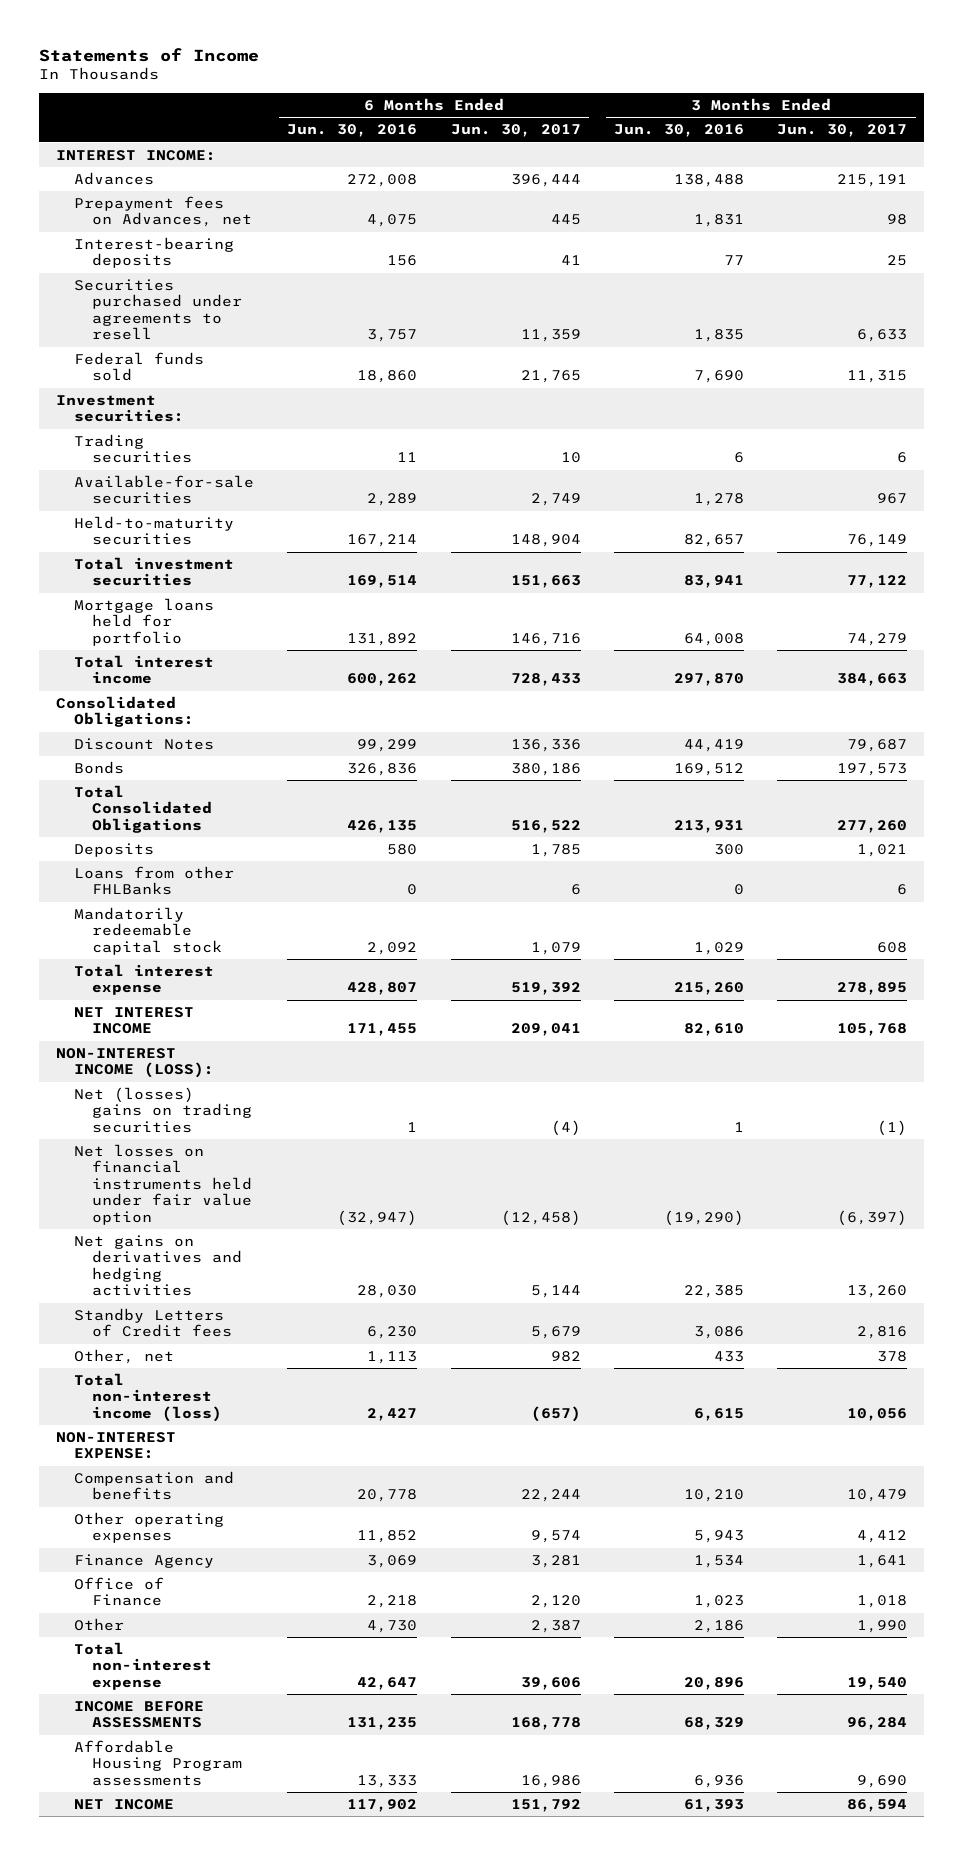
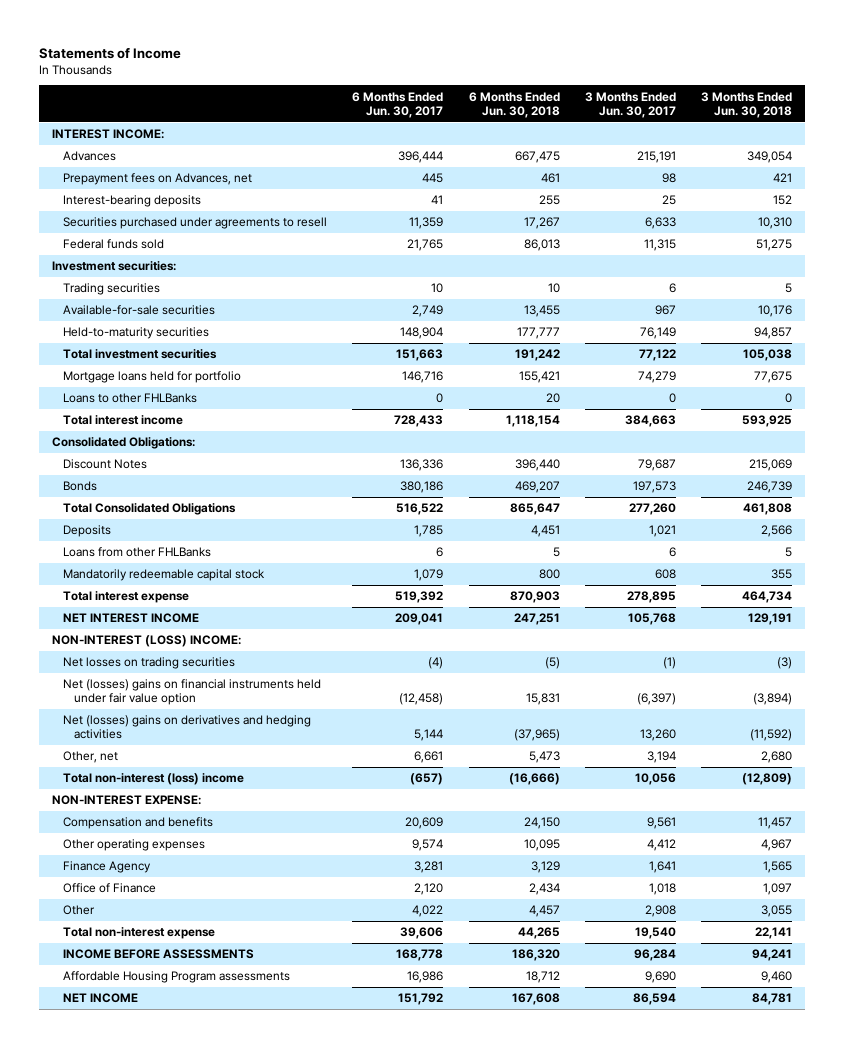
[287,124,418,138] Jun. 30, 2016 -> none
[614,124,745,138] Jun. 30, 2016 -> none
none -> [468,91,560,118] 6 Months Ended Jun. 30, 2018
none -> [701,91,793,118] 3 Months Ended Jun. 30, 2018
none -> [62,393,197,404] Loans to other FHLBanks
[74,1307,233,1338] Standby Letters of Credit fees -> none
[55,1047,215,1079] NON-INTEREST INCOME (LOSS): -> [51,635,241,648] NON-INTEREST (LOSS) INCOME:
[74,1086,253,1133] Net (losses) gains on trading securities -> [62,657,235,670] Net losses on trading securities
[74,1143,253,1225] Net losses on financial instruments held under fair value option -> [62,679,321,706] Net (losses) gains on financial instruments held under fair value option
[74,1234,243,1297] Net gains on derivatives and hedging activities -> [62,715,311,740] Net (losses) gains on derivatives and hedging activities
[550,1350,581,1362] 982 -> [414,751,444,764] 6,661
[877,1350,908,1362] 378 -> [646,751,676,764] 3,194
[74,1372,223,1422] Total non-interest income (loss) -> [62,773,244,786] Total non-interest (loss) income
[520,1489,581,1503] 22,244 -> [405,817,444,830] 20,609
[847,1489,908,1503] 10,479 -> [646,817,676,830] 9,561
[530,1619,581,1633] 2,387 -> [412,905,444,918] 4,022
[857,1619,908,1633] 1,990 -> [644,905,676,918] 2,908

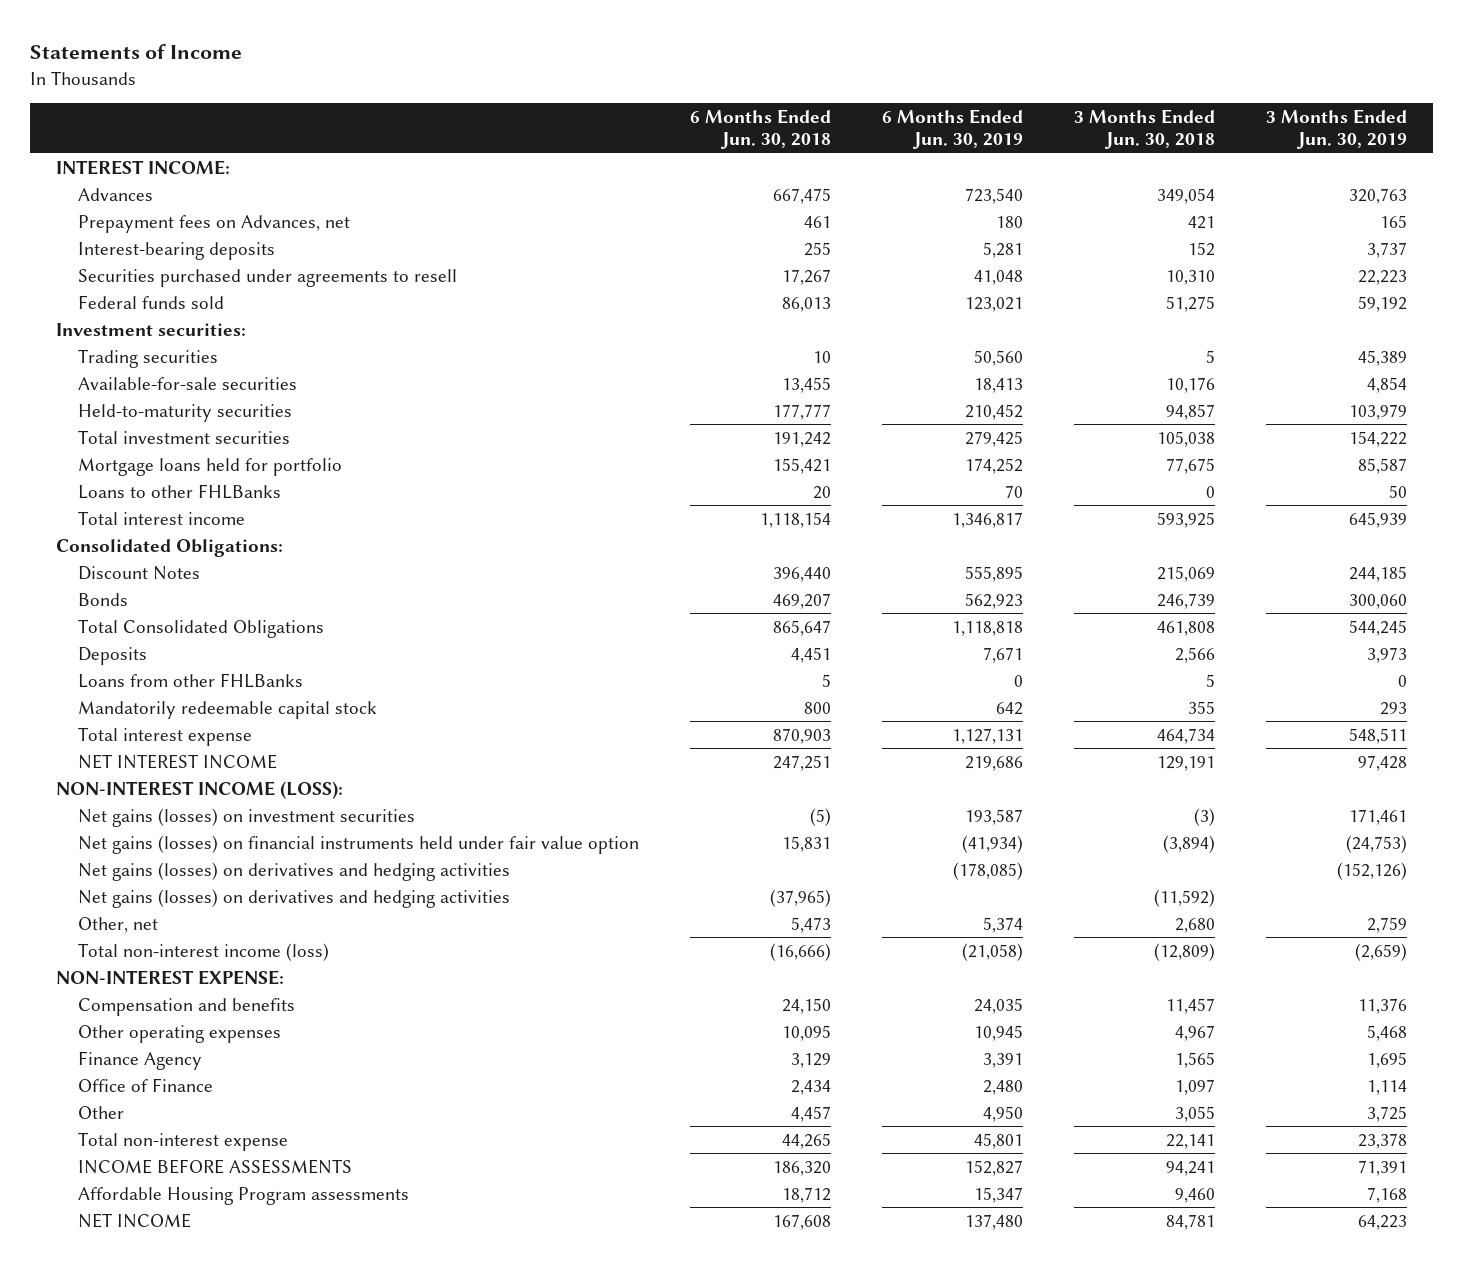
[352,91,444,118] 6 Months Ended Jun. 30, 2017 -> none
[584,91,676,118] 3 Months Ended Jun. 30, 2017 -> none
none -> [882,109,1024,150] 6 Months Ended Jun. 30, 2019
none -> [1266,109,1408,150] 3 Months Ended Jun. 30, 2019
[51,635,241,648] NON-INTEREST (LOSS) INCOME: -> [55,780,343,799] NON-INTEREST INCOME (LOSS):
[62,657,235,670] Net losses on trading securities -> [78,807,416,827] Net gains (losses) on investment securities
[62,679,321,706] Net (losses) gains on financial instruments held under fair value option -> [78,834,640,854] Net gains (losses) on financial instruments held under fair value option
none -> [78,861,511,881] Net gains (losses) on derivatives and hedging activities
[62,715,311,740] Net (losses) gains on derivatives and hedging activities -> [78,888,511,908] Net gains (losses) on derivatives and hedging activities
[62,773,244,786] Total non-interest (loss) income -> [78,942,330,961] Total non-interest income (loss)

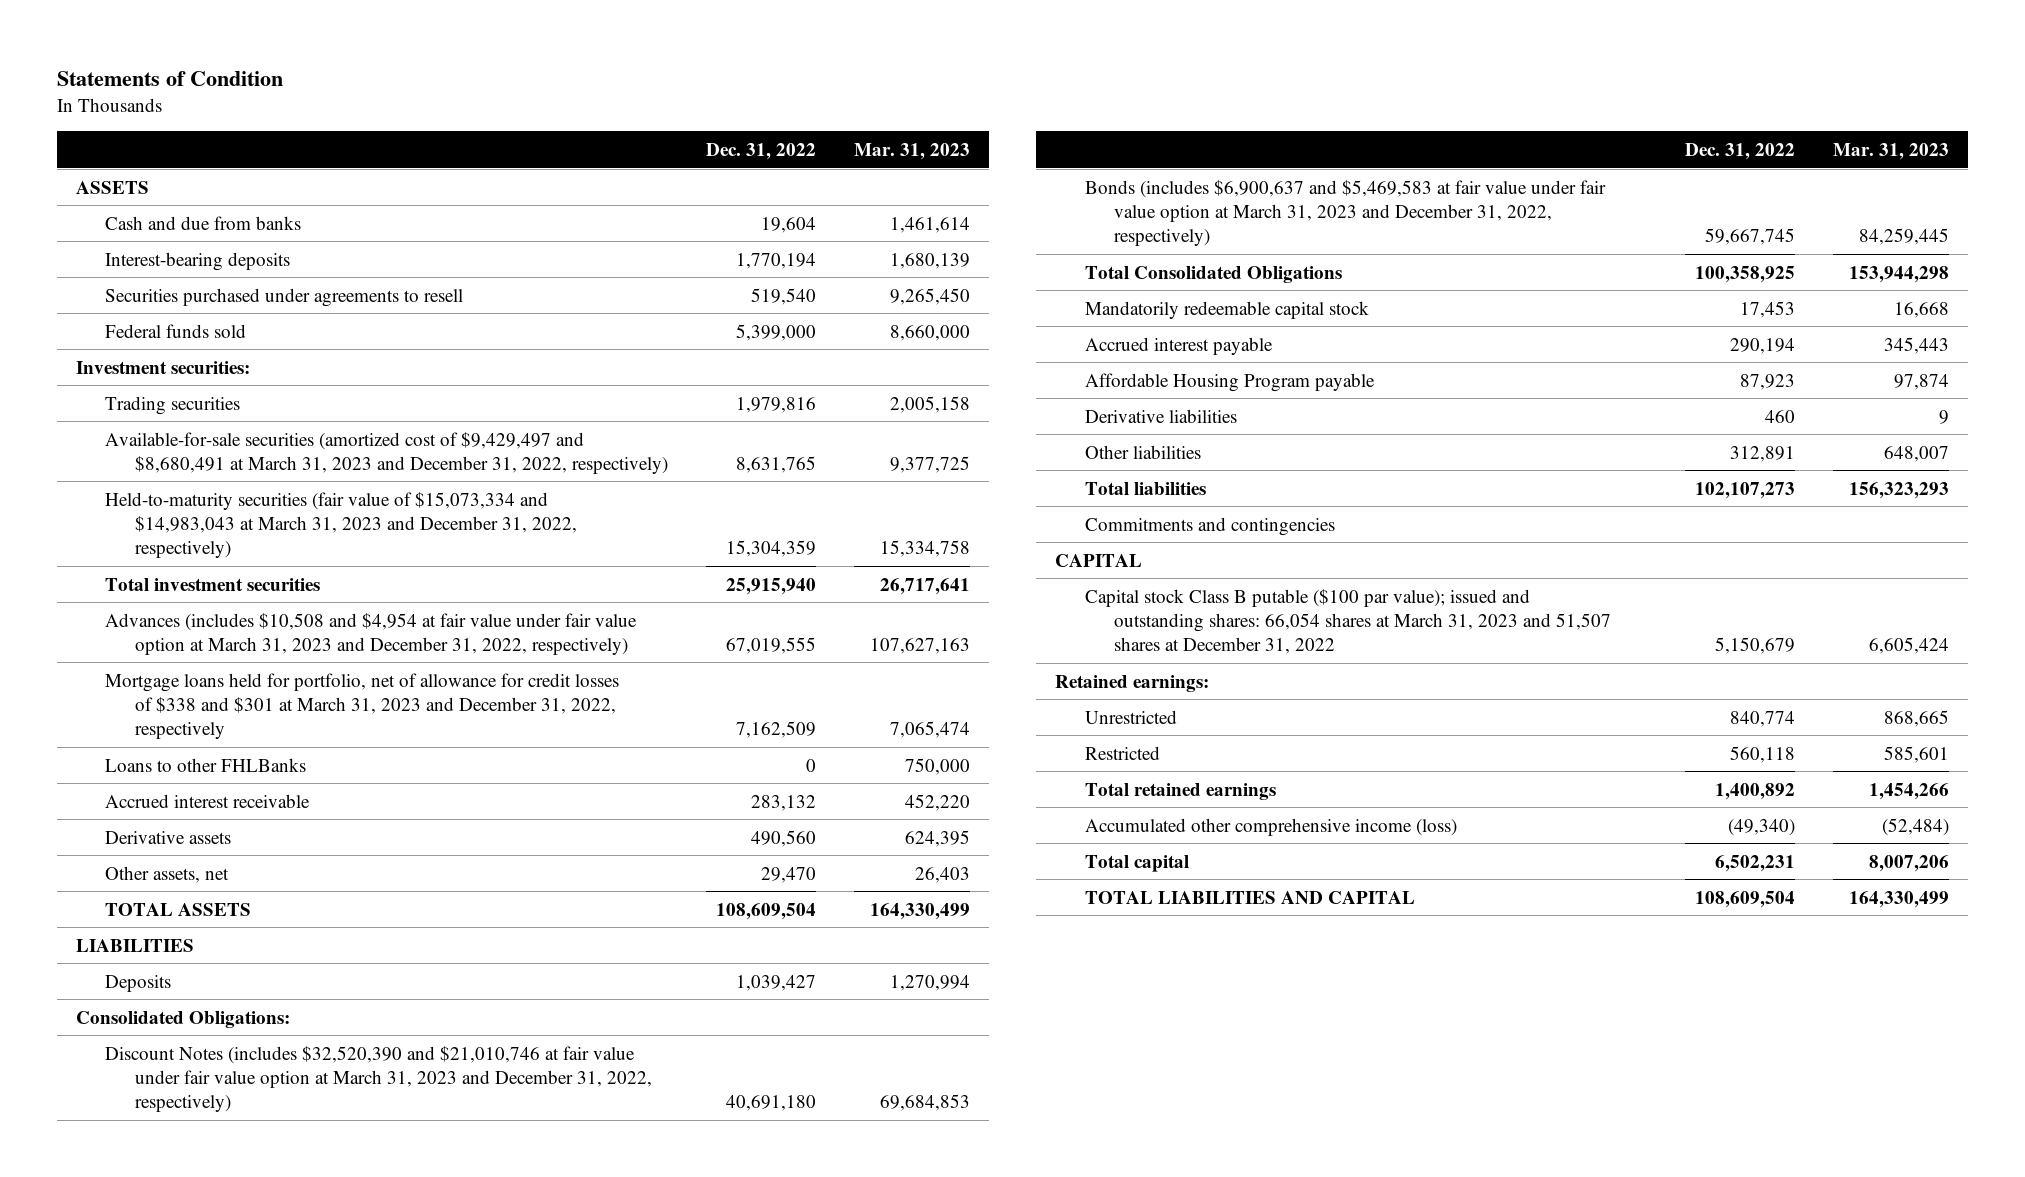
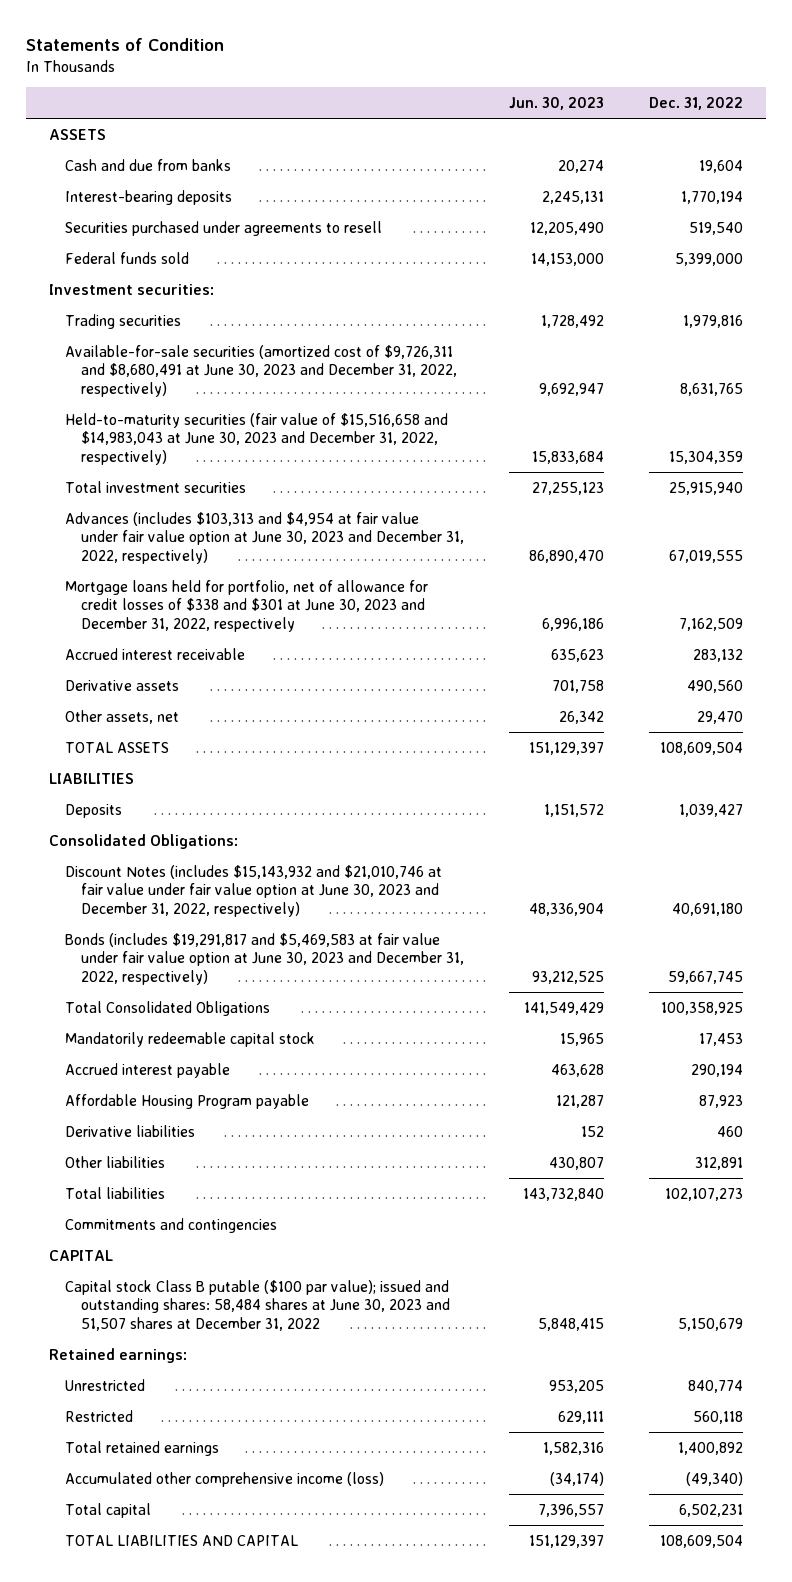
[853,142,970,160] Mar. 31, 2023 -> none
none -> [509,97,605,111] Jun. 30, 2023
[105,431,668,474] Available-for-sale securities (amortized cost of $9,429,497 and $8,680,491 at March 31, 2023 and December 31, 2022, respectively) -> [64,344,457,397] Available-for-sale securities (amortized cost of $9,726,311 and $8,680,491 at June 30, 2023 and December 31, 2022, respectively)
[105,491,577,558] Held-to-maturity securities (fair value of $15,073,334 and $14,983,043 at March 31, 2023 and December 31, 2022, respectively) -> [64,412,448,465] Held-to-maturity securities (fair value of $15,516,658 and $14,983,043 at June 30, 2023 and December 31, 2022, respectively)
[105,757,307,772] Loans to other FHLBanks -> none
[105,612,638,655] Advances (includes $10,508 and $4,954 at fair value under fair value option at March 31, 2023 and December 31, 2022, respectively) -> [64,511,464,564] Advances (includes $103,313 and $4,954 at fair value under fair value option at June 30, 2023 and December 31, 2022, respectively)
[105,672,620,739] Mortgage loans held for portfolio, net of allowance for credit losses of $338 and $301 at March 31, 2023 and December 31, 2022, respectively -> [64,579,428,632] Mortgage loans held for portfolio, net of allowance for credit losses of $338 and $301 at June 30, 2023 and December 31, 2022, respectively
[105,1045,652,1112] Discount Notes (includes $32,520,390 and $21,010,746 at fair value under fair value option at March 31, 2023 and December 31, 2022, respectively) -> [64,864,442,917] Discount Notes (includes $15,143,932 and $21,010,746 at fair value under fair value option at June 30, 2023 and December 31, 2022, respectively)
[1084,179,1606,246] Bonds (includes $6,900,637 and $5,469,583 at fair value under fair value option at March 31, 2023 and December 31, 2022, respectively) -> [64,932,464,985] Bonds (includes $19,291,817 and $5,469,583 at fair value under fair value option at June 30, 2023 and December 31, 2022, respectively)
[1084,588,1612,654] Capital stock Class B putable ($100 par value); issued and outstanding shares: 66,054 shares at March 31, 2023 and 51,507 shares at December 31, 2022 -> [64,1279,450,1331] Capital stock Class B putable ($100 par value); issued and outstanding shares: 58,484 shares at June 30, 2023 and 51,507 shares at December 31, 2022

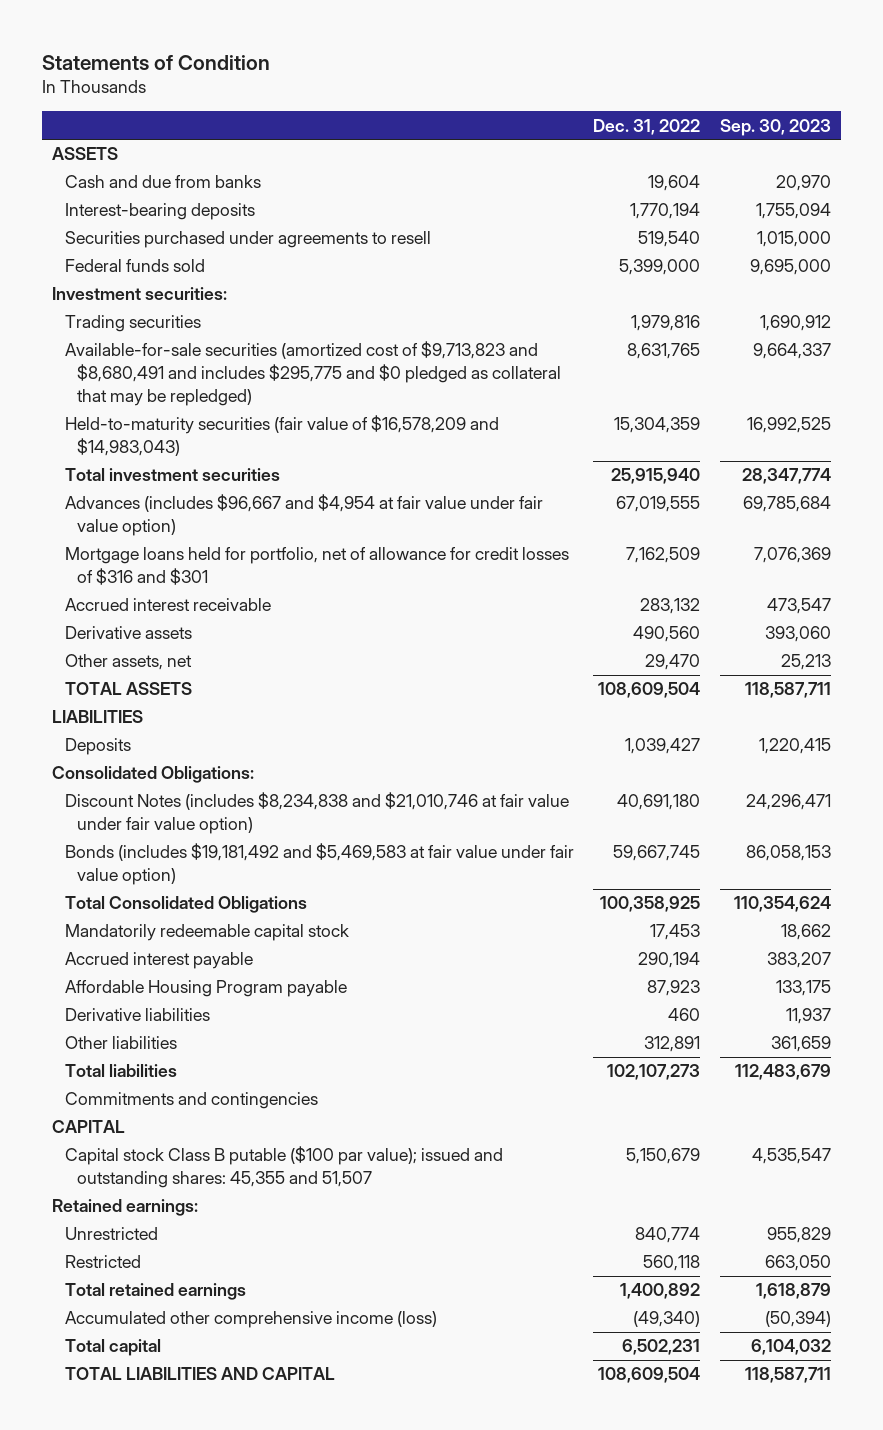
[509,97,605,111] Jun. 30, 2023 -> none
none -> [719,118,831,136] Sep. 30, 2023
[64,344,457,397] Available-for-sale securities (amortized cost of $9,726,311 and $8,680,491 at June 30, 2023 and December 31, 2022, respectively) -> [64,341,562,407] Available-for-sale securities (amortized cost of $9,713,823 and $8,680,491 and includes $295,775 and $0 pledged as collateral that may be repledged)
[64,412,448,465] Held-to-maturity securities (fair value of $15,516,658 and $14,983,043 at June 30, 2023 and December 31, 2022, respectively) -> [64,415,499,457] Held-to-maturity securities (fair value of $16,578,209 and $14,983,043)
[64,511,464,564] Advances (includes $103,313 and $4,954 at fair value under fair value option at June 30, 2023 and December 31, 2022, respectively) -> [64,494,543,537] Advances (includes $96,667 and $4,954 at fair value under fair value option)
[64,579,428,632] Mortgage loans held for portfolio, net of allowance for credit losses of $338 and $301 at June 30, 2023 and December 31, 2022, respectively -> [64,547,569,586] Mortgage loans held for portfolio, net of allowance for credit losses of $316 and $301
[64,864,442,917] Discount Notes (includes $15,143,932 and $21,010,746 at fair value under fair value option at June 30, 2023 and December 31, 2022, respectively) -> [64,792,569,835] Discount Notes (includes $8,234,838 and $21,010,746 at fair value under fair value option)
[64,932,464,985] Bonds (includes $19,291,817 and $5,469,583 at fair value under fair value option at June 30, 2023 and December 31, 2022, respectively) -> [64,843,574,886] Bonds (includes $19,181,492 and $5,469,583 at fair value under fair value option)
[64,1279,450,1331] Capital stock Class B putable ($100 par value); issued and outstanding shares: 58,484 shares at June 30, 2023 and 51,507 shares at December 31, 2022 -> [64,1146,503,1189] Capital stock Class B putable ($100 par value); issued and outstanding shares: 45,355 and 51,507

